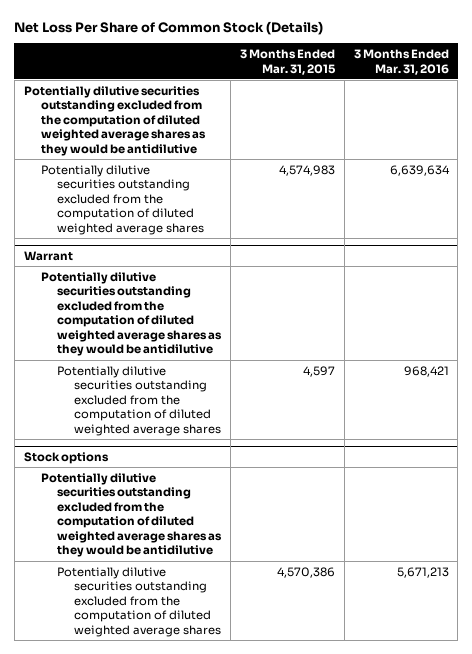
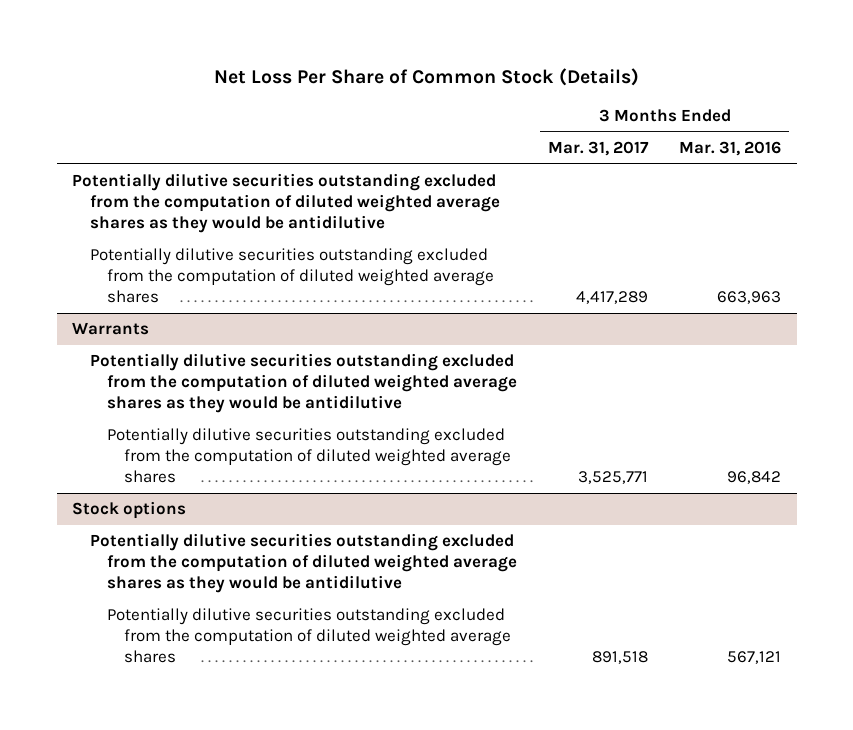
[240,49,337,75] 3 Months Ended Mar. 31, 2015 -> none
none -> [548,141,650,157] Mar. 31, 2017
[389,164,450,176] 6,639,634 -> [717,291,782,305] 663,963
[23,250,73,261] Warrant -> [72,322,150,336] Warrants
[403,365,449,377] 968,421 -> [727,471,782,485] 96,842
[396,566,449,578] 5,671,213 -> [727,651,782,665] 567,121

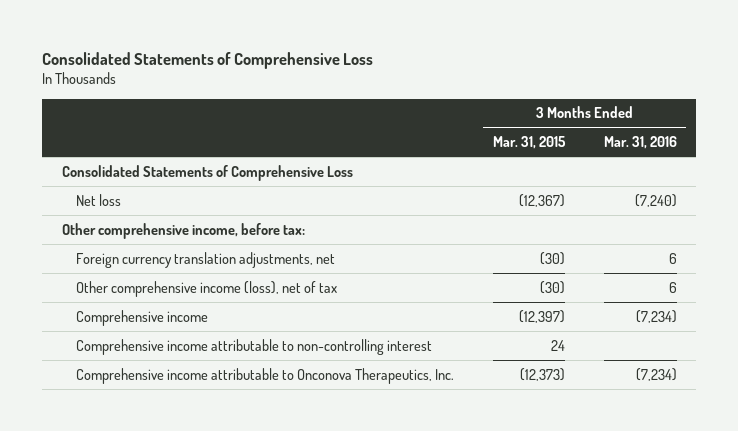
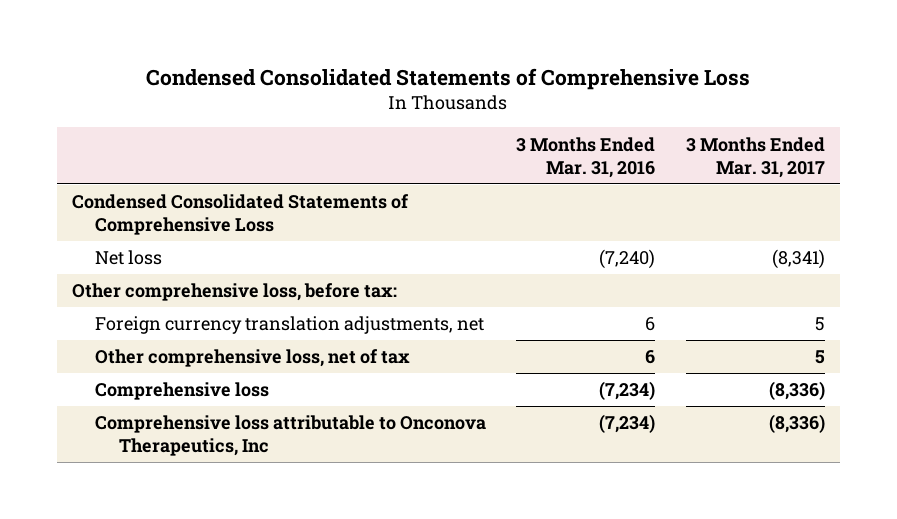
[42,51,374,69] Consolidated Statements of Comprehensive Loss -> [146,67,751,90] Condensed Consolidated Statements of Comprehensive Loss
[493,136,567,150] Mar. 31, 2015 -> none
none -> [685,136,825,178] 3 Months Ended Mar. 31, 2017
[61,164,353,181] Consolidated Statements of Comprehensive Loss -> [71,194,409,236] Condensed Consolidated Statements of Comprehensive Loss
[61,222,305,239] Other comprehensive income, before tax: -> [71,283,397,302] Other comprehensive loss, before tax:
[76,338,433,355] Comprehensive income attributable to non-controlling interest -> none
[76,280,338,297] Other comprehensive income (loss), net of tax -> [95,349,411,368] Other comprehensive loss, net of tax
[76,309,209,326] Comprehensive income -> [95,382,270,401] Comprehensive loss
[76,367,455,384] Comprehensive income attributable to Onconova Therapeutics, Inc. -> [95,415,487,457] Comprehensive loss attributable to Onconova Therapeutics, Inc

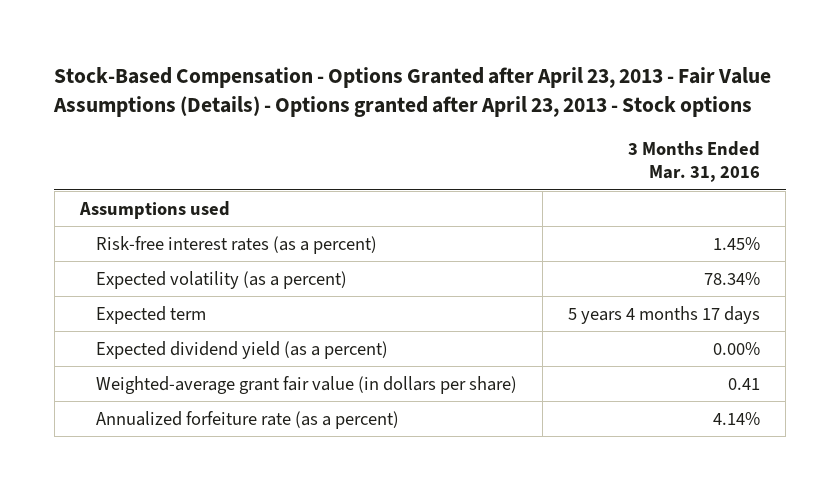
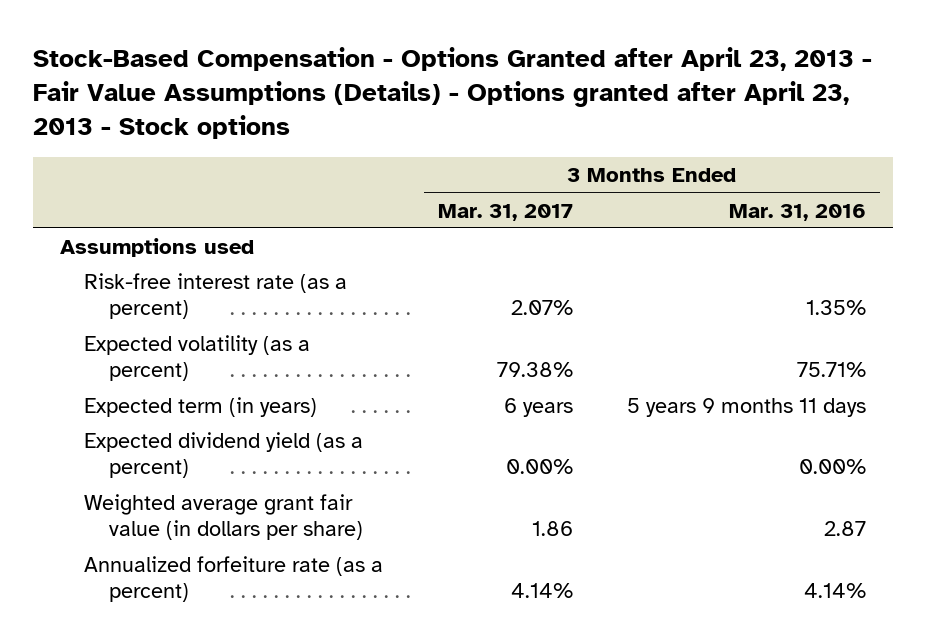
none -> [437,203,573,221] Mar. 31, 2017
[96,235,378,254] Risk-free interest rates (as a percent) -> [84,273,348,320] Risk-free interest rate (as a percent)
[713,236,761,250] 1.45% -> [806,300,867,316] 1.35%
[704,271,761,285] 78.34% -> [797,362,867,378] 75.71%
[96,305,207,324] Expected term -> [84,397,318,418] Expected term (in years)
[568,305,761,324] 5 years 4 months 17 days -> [627,398,867,418] 5 years 9 months 11 days
[96,375,518,394] Weighted-average grant fair value (in dollars per share) -> [84,494,363,541] Weighted average grant fair value (in dollars per share)
[728,377,761,390] 0.41 -> [824,521,867,537] 2.87

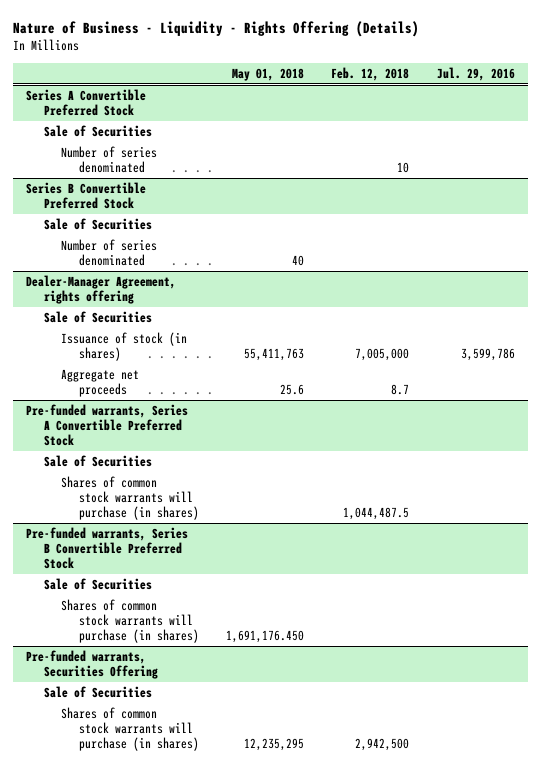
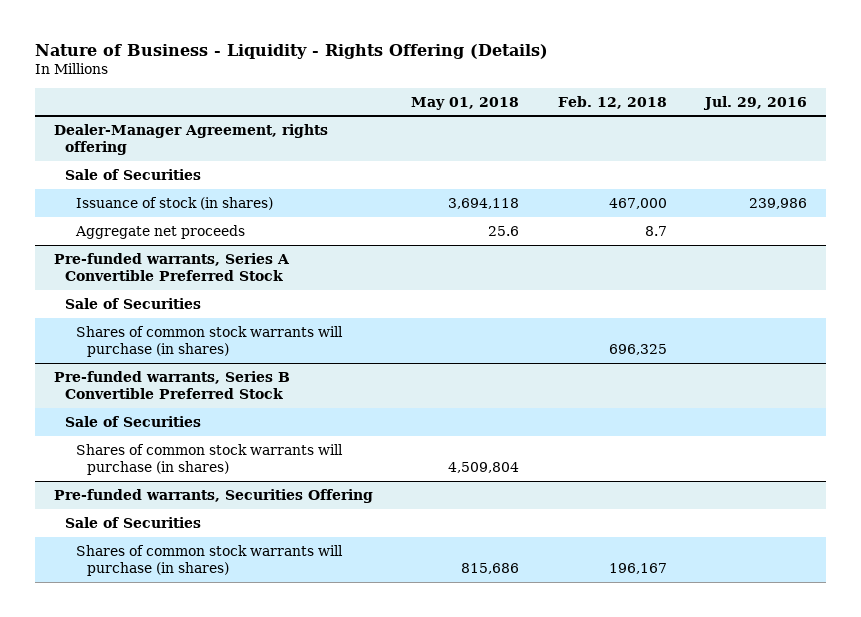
[26,89,147,116] Series A Convertible Preferred Stock -> none
[43,125,152,138] Sale of Securities -> none
[61,146,158,173] Number of series denominated -> none
[26,182,147,209] Series B Convertible Preferred Stock -> none
[43,218,152,231] Sale of Securities -> none
[61,239,158,266] Number of series denominated -> none
[244,347,305,361] 55,411,763 -> [448,197,520,209] 3,694,118
[355,347,410,361] 7,005,000 -> [608,197,667,209] 467,000
[460,347,515,361] 3,599,786 -> [748,197,807,209] 239,986
[343,506,410,520] 1,044,487.5 -> [608,343,667,355] 696,325
[226,629,305,643] 1,691,176.450 -> [448,461,520,473] 4,509,804
[244,737,305,751] 12,235,295 -> [461,562,520,574] 815,686
[355,737,410,751] 2,942,500 -> [608,562,667,574] 196,167

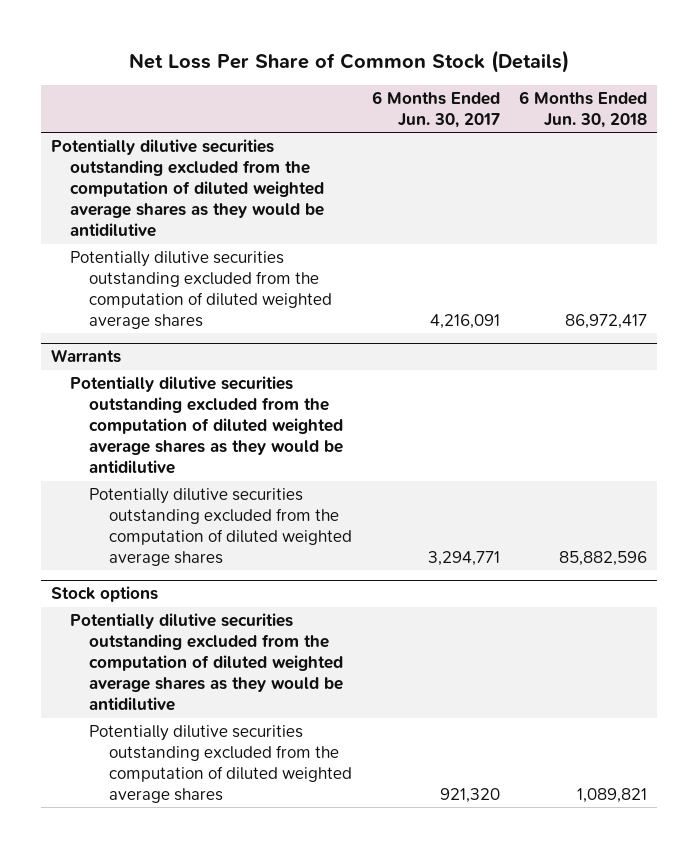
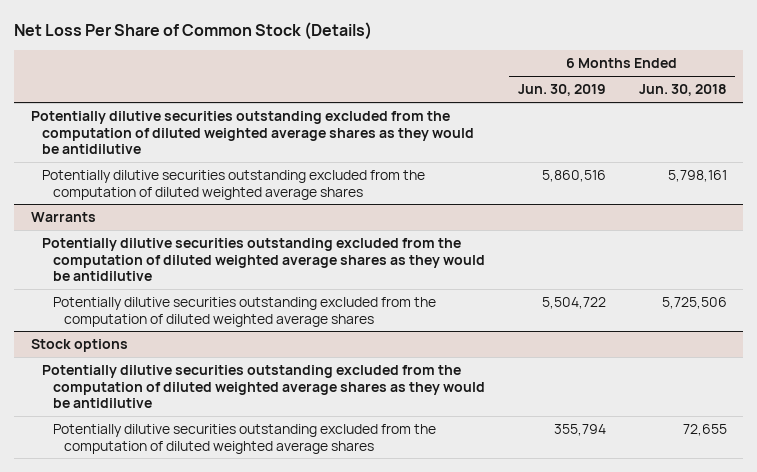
[371,90,500,128] 6 Months Ended Jun. 30, 2017 -> none
none -> [517,84,606,97] Jun. 30, 2019
[565,314,648,330] 86,972,417 -> [667,170,727,183] 5,798,161
[559,551,648,567] 85,882,596 -> [661,297,727,310] 5,725,506
[577,788,648,804] 1,089,821 -> [682,424,727,437] 72,655

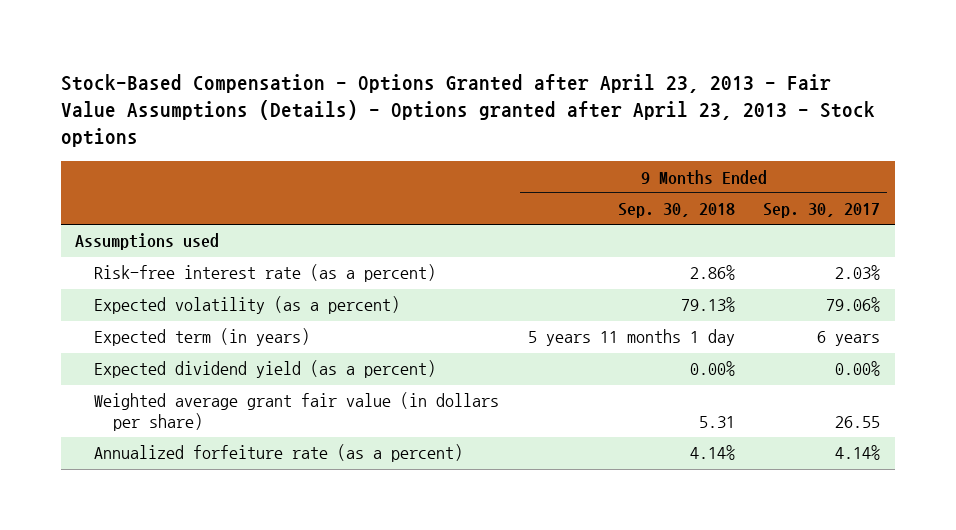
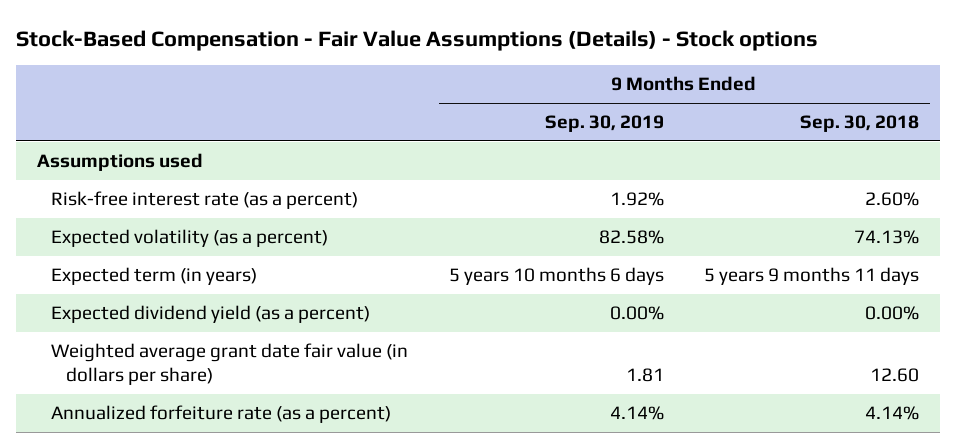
[61,73,876,148] Stock-Based Compensation - Options Granted after April 23, 2013 - Fair Value Assumptions (Details) - Options granted after April 23, 2013 - Stock options -> [16,30,819,52] Stock-Based Compensation - Fair Value Assumptions (Details) - Stock options
[763,203,881,219] Sep. 30, 2017 -> none
none -> [544,115,664,133] Sep. 30, 2019
[689,265,735,281] 2.86% -> [865,192,920,207] 2.60%
[680,297,735,313] 79.13% -> [854,230,920,245] 74.13%
[527,329,735,347] 5 years 11 months 1 day -> [704,267,920,286] 5 years 9 months 11 days
[93,392,499,432] Weighted average grant fair value (in dollars per share) -> [51,343,409,386] Weighted average grant date fair value (in dollars per share)
[698,416,735,429] 5.31 -> [870,368,920,383] 12.60

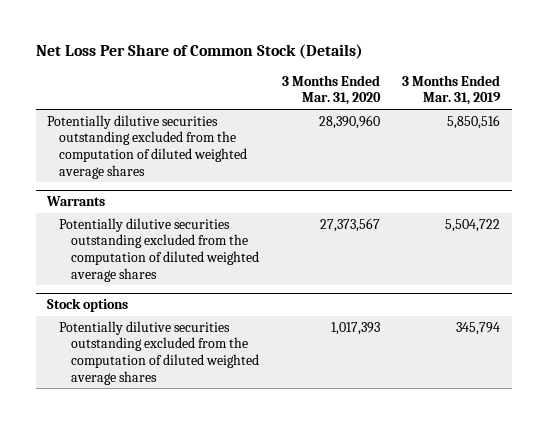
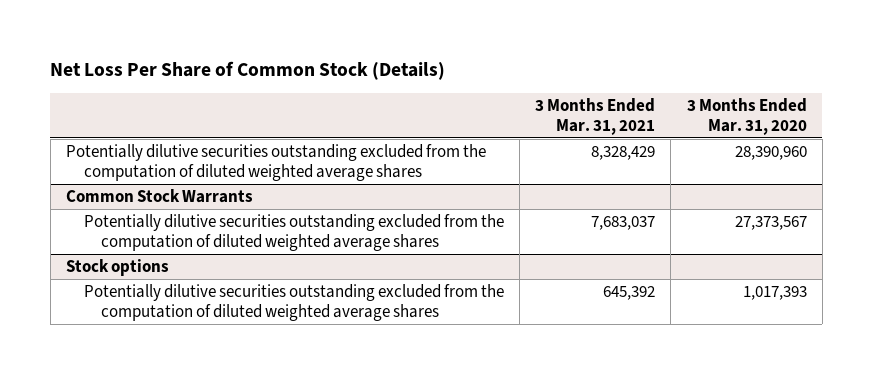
[402,74,502,106] 3 Months Ended Mar. 31, 2019 -> none
none -> [535,97,656,135] 3 Months Ended Mar. 31, 2021
[45,196,105,207] Warrants -> [65,189,253,204] Common Stock Warrants

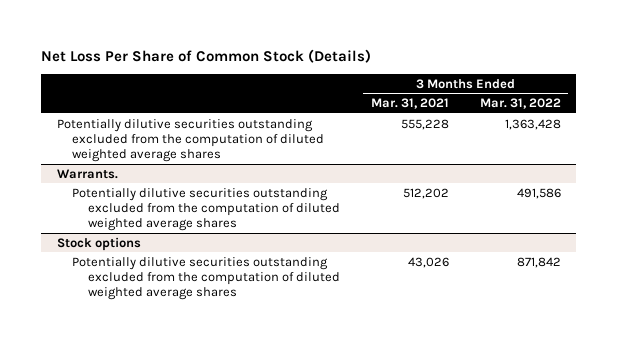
[686,97,807,135] 3 Months Ended Mar. 31, 2020 -> none
none -> [479,98,561,110] Mar. 31, 2022
[591,146,656,161] 8,328,429 -> [400,118,449,130] 555,228
[65,189,253,204] Common Stock Warrants -> [56,168,118,179] Warrants.
[591,216,656,231] 7,683,037 -> [402,187,449,199] 512,202
[603,286,656,301] 645,392 -> [407,256,449,268] 43,026

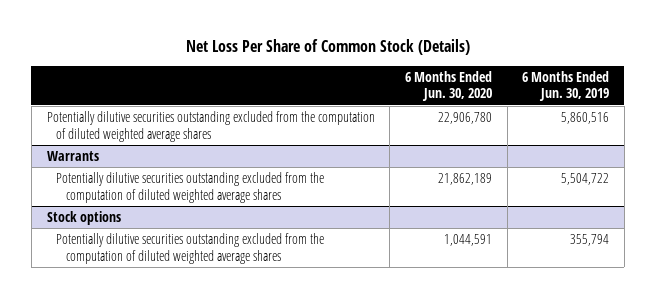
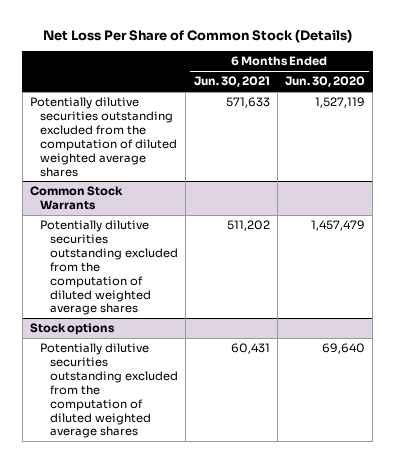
[522,70,610,102] 6 Months Ended Jun. 30, 2019 -> none
none -> [193,76,270,88] Jun. 30, 2021
[437,111,492,124] 22,906,780 -> [315,97,366,109] 1,527,119
[46,150,99,161] Warrants -> [30,186,124,210] Common Stock Warrants
[437,172,492,185] 21,862,189 -> [311,220,366,232] 1,457,479
[443,233,492,246] 1,044,591 -> [322,343,366,355] 69,640

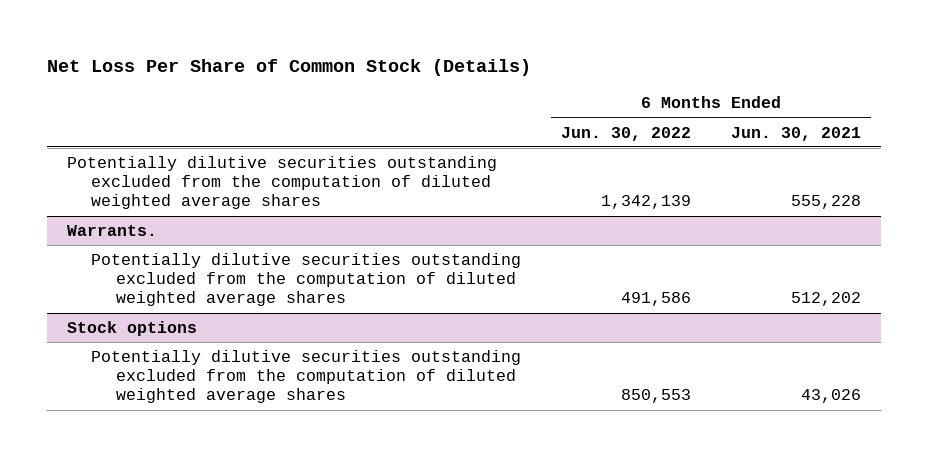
[285,76,366,88] Jun. 30, 2020 -> none
none -> [561,126,692,141] Jun. 30, 2022
[225,97,270,109] 571,633 -> [791,195,862,210] 555,228
[30,186,124,210] Common Stock Warrants -> [66,225,157,237] Warrants.
[226,220,270,232] 511,202 -> [791,292,862,307] 512,202
[230,343,270,355] 60,431 -> [801,389,862,404] 43,026

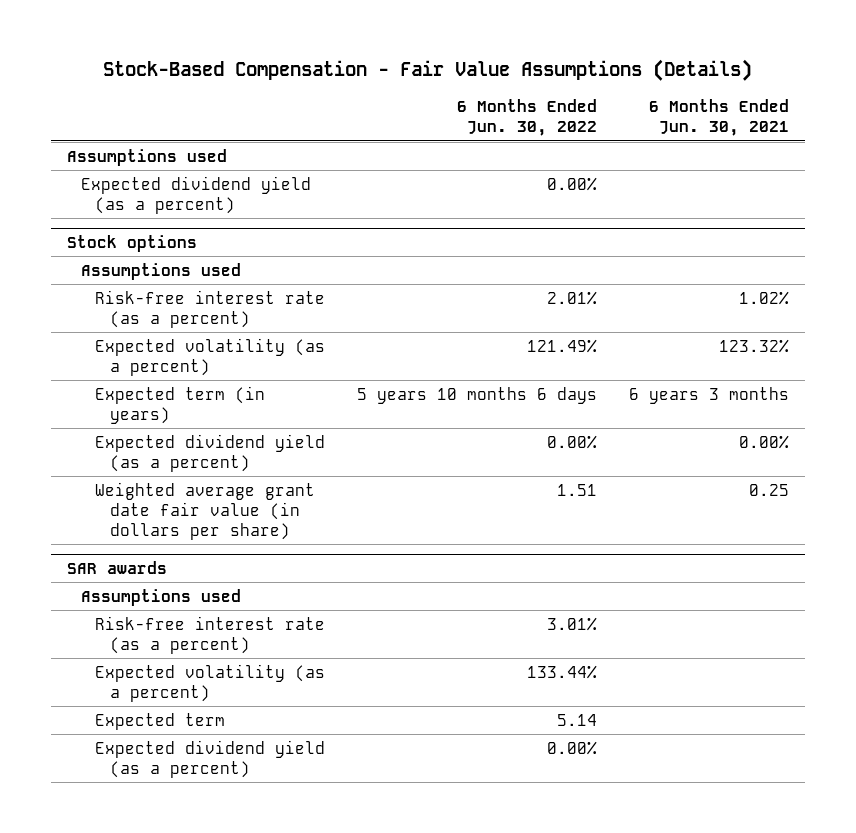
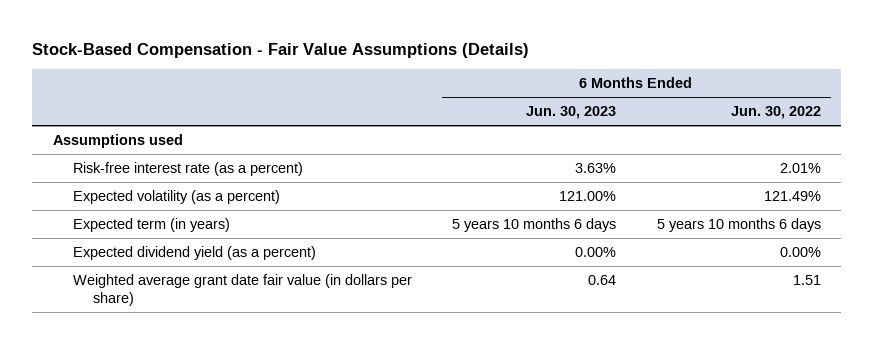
[648,99,789,137] 6 Months Ended Jun. 30, 2021 -> none
none -> [526,106,617,120] Jun. 30, 2023
[81,175,312,214] Expected dividend yield (as a percent) -> none
[67,234,198,252] Stock options -> none
[81,262,242,280] Assumptions used -> none
[67,560,168,574] SAR awards -> none
[81,588,242,606] Assumptions used -> none
[95,615,326,654] Risk-free interest rate (as a percent) -> none
[95,663,326,702] Expected volatility (as a percent) -> none
[95,712,226,730] Expected term -> none
[95,739,326,778] Expected dividend yield (as a percent) -> none

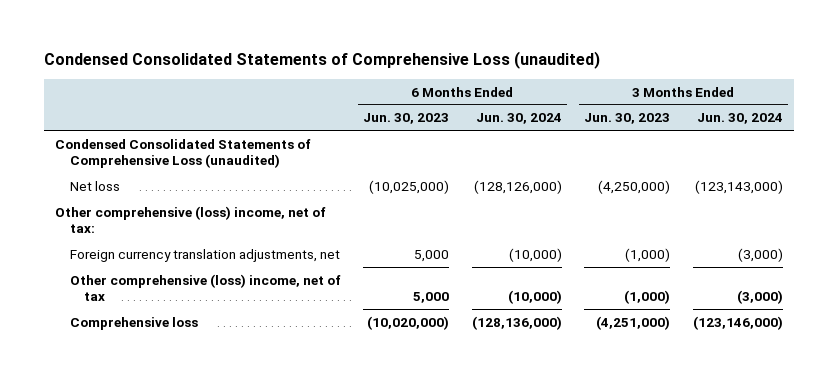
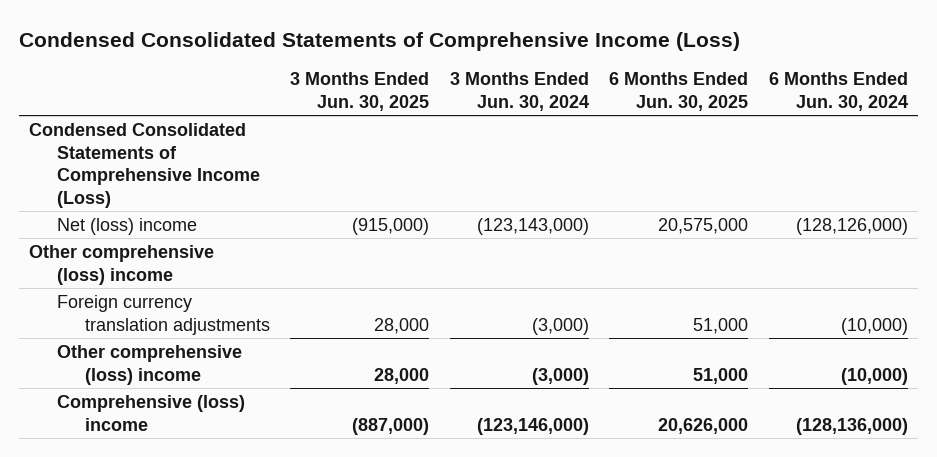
[43,51,600,70] Condensed Consolidated Statements of Comprehensive Loss (unaudited) -> [18,32,740,52] Condensed Consolidated Statements of Comprehensive Income (Loss)
[363,113,450,125] Jun. 30, 2023 -> none
[584,113,671,125] Jun. 30, 2023 -> none
none -> [290,72,430,112] 3 Months Ended Jun. 30, 2025
none -> [609,72,749,112] 6 Months Ended Jun. 30, 2025
[55,138,312,168] Condensed Consolidated Statements of Comprehensive Loss (unaudited) -> [29,122,260,209] Condensed Consolidated Statements of Comprehensive Income (Loss)
[69,180,120,191] Net loss -> [56,217,197,235] Net (loss) income
[55,205,327,233] Other comprehensive (loss) income, net of tax: -> [29,244,215,285] Other comprehensive (loss) income
[69,248,340,262] Foreign currency translation adjustments, net -> [56,294,270,335] Foreign currency translation adjustments
[69,273,341,301] Other comprehensive (loss) income, net of tax -> [56,344,242,385] Other comprehensive (loss) income
[69,316,198,330] Comprehensive loss -> [56,394,245,431] Comprehensive (loss) income

